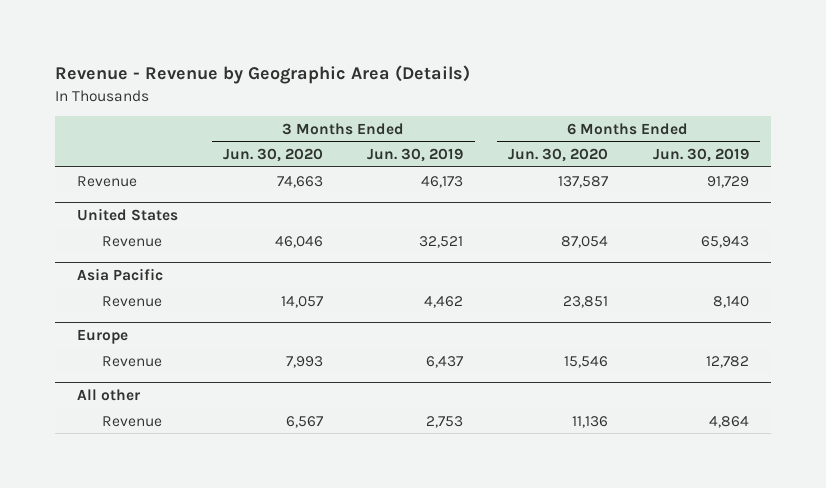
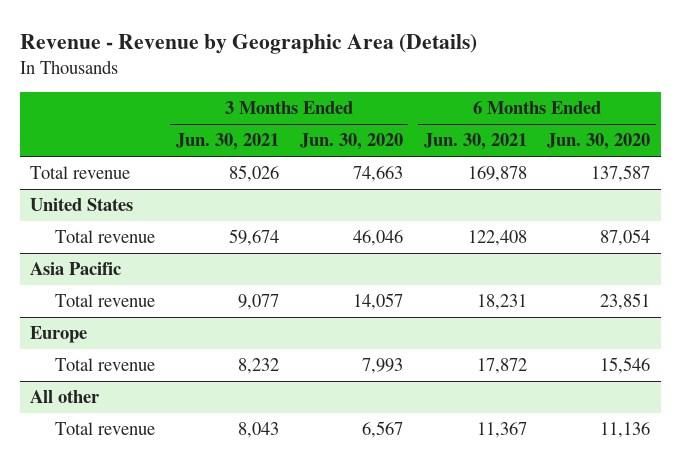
[367,148,464,163] Jun. 30, 2019 -> none
[652,148,749,163] Jun. 30, 2019 -> none
none -> [175,133,279,151] Jun. 30, 2021
none -> [423,133,527,151] Jun. 30, 2021
[77,175,138,187] Revenue -> [30,166,131,180] Total revenue
[101,235,162,247] Revenue -> [54,230,155,244] Total revenue
[101,295,162,307] Revenue -> [54,294,155,308] Total revenue
[101,355,162,367] Revenue -> [54,358,155,372] Total revenue
[101,415,162,427] Revenue -> [54,422,155,436] Total revenue

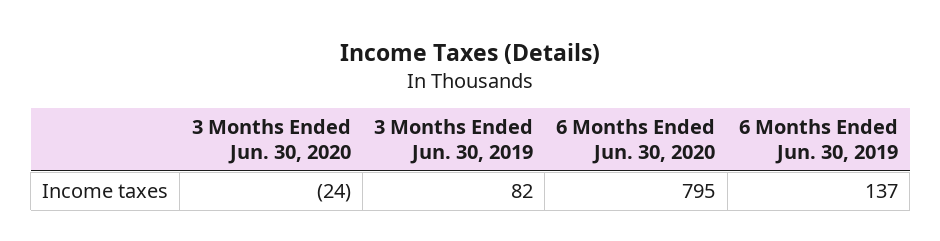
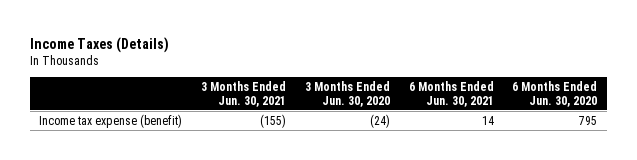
[374,119,534,164] 3 Months Ended Jun. 30, 2019 -> none
[738,119,898,164] 6 Months Ended Jun. 30, 2019 -> none
none -> [201,80,287,107] 3 Months Ended Jun. 30, 2021
none -> [408,80,494,107] 6 Months Ended Jun. 30, 2021
[42,184,169,199] Income taxes -> [39,113,183,128] Income tax expense (benefit)

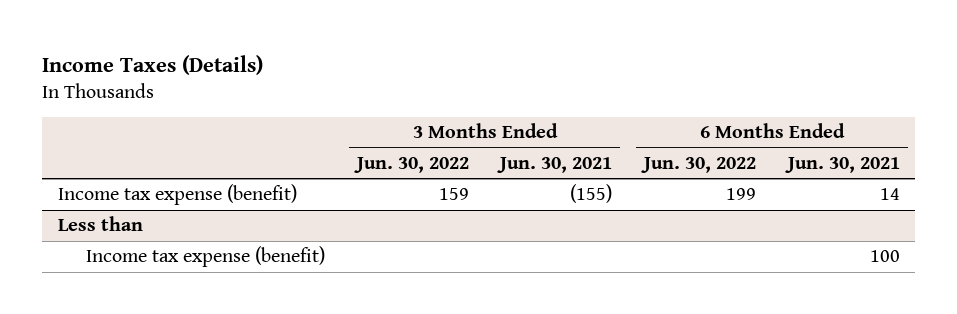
[304,80,390,107] 3 Months Ended Jun. 30, 2020 -> none
[512,80,598,107] 6 Months Ended Jun. 30, 2020 -> none
none -> [353,156,469,173] Jun. 30, 2022
none -> [641,156,757,173] Jun. 30, 2022
none -> [57,216,143,232] Less than
none -> [86,246,326,268] Income tax expense (benefit)

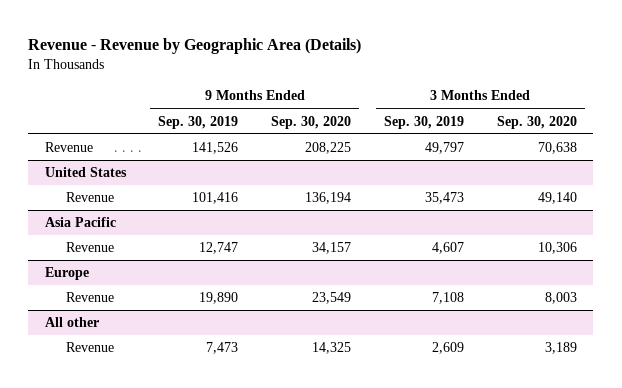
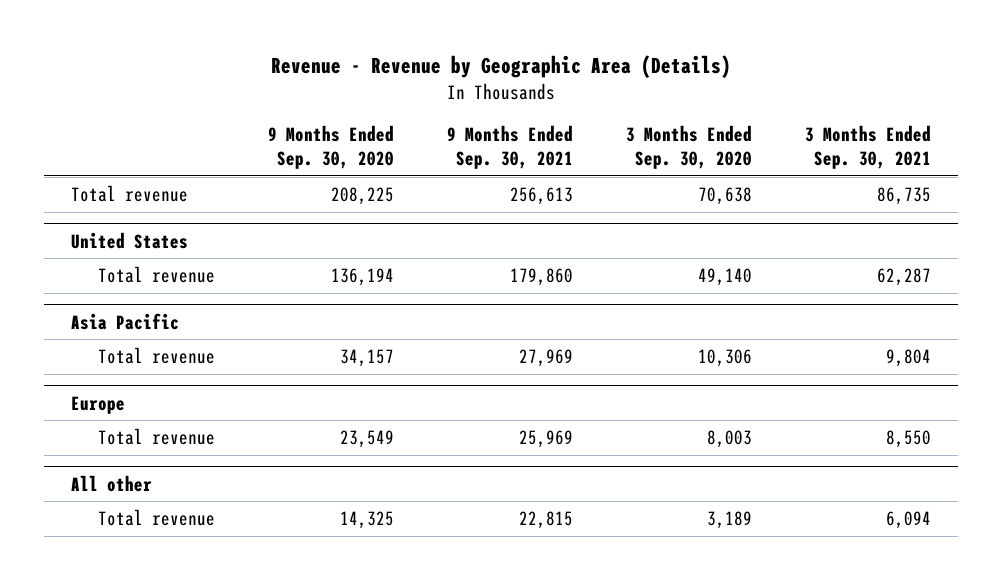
[158,115,239,129] Sep. 30, 2019 -> none
[384,115,465,129] Sep. 30, 2019 -> none
none -> [447,125,574,169] 9 Months Ended Sep. 30, 2021
none -> [805,125,932,169] 3 Months Ended Sep. 30, 2021
[44,142,93,153] Revenue -> [70,184,188,202] Total revenue
[65,192,114,203] Revenue -> [97,265,215,283] Total revenue
[65,242,114,253] Revenue -> [97,346,215,364] Total revenue
[65,292,114,303] Revenue -> [97,427,215,445] Total revenue
[65,342,114,353] Revenue -> [97,508,215,526] Total revenue

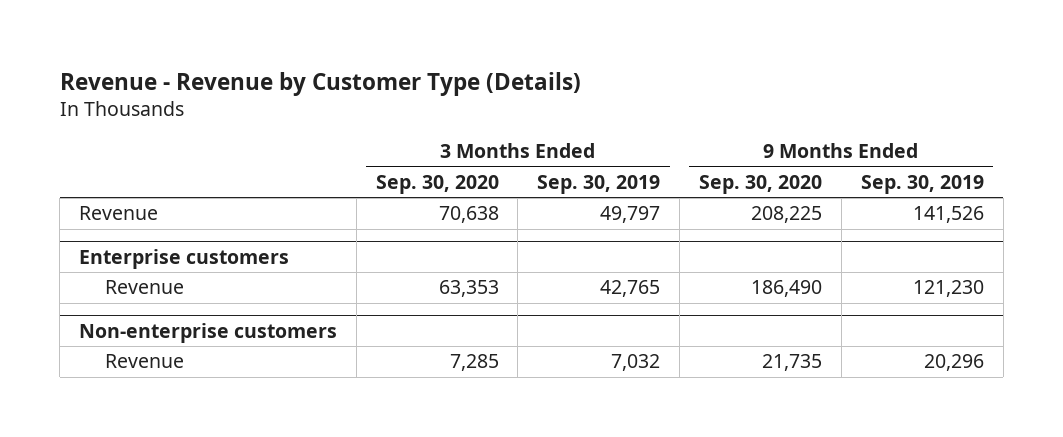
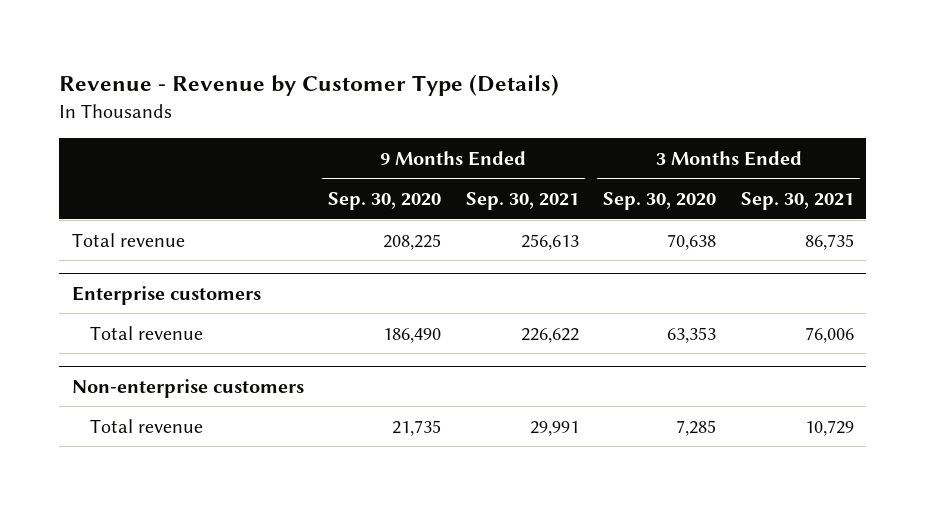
[537,174,661,194] Sep. 30, 2019 -> none
[860,174,984,194] Sep. 30, 2019 -> none
none -> [465,192,579,211] Sep. 30, 2021
none -> [740,192,854,211] Sep. 30, 2021
[78,206,158,221] Revenue -> [71,232,185,247] Total revenue
[104,280,184,295] Revenue -> [90,325,204,340] Total revenue
[104,354,184,369] Revenue -> [90,418,204,433] Total revenue

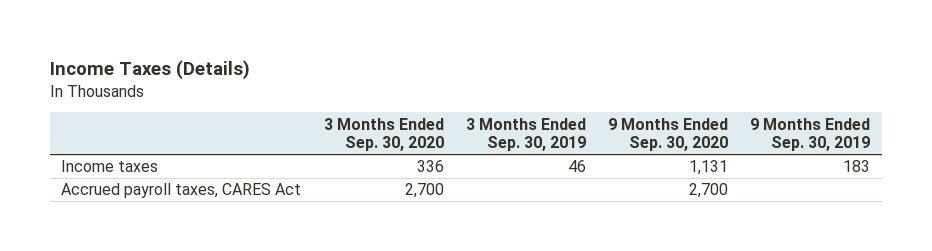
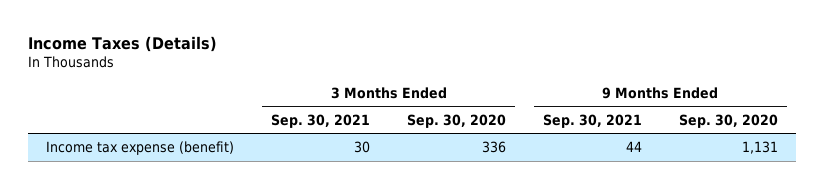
[465,117,586,152] 3 Months Ended Sep. 30, 2019 -> none
[750,117,871,152] 9 Months Ended Sep. 30, 2019 -> none
none -> [271,113,371,128] Sep. 30, 2021
none -> [542,113,642,128] Sep. 30, 2021
[61,183,302,199] Accrued payroll taxes, CARES Act -> none
[61,160,159,173] Income taxes -> [46,141,235,156] Income tax expense (benefit)

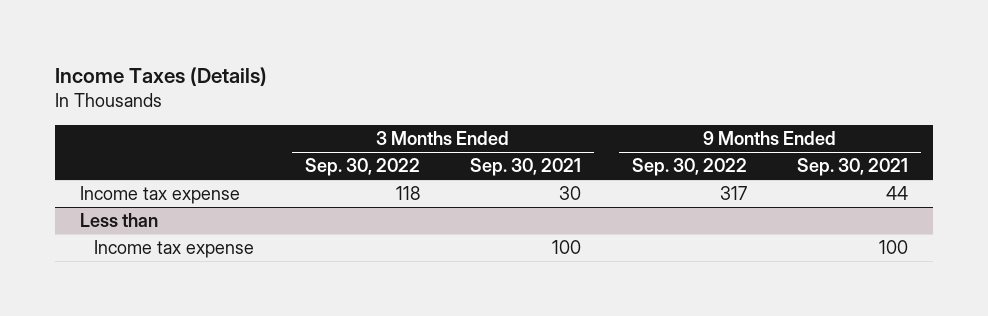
[406,113,506,128] Sep. 30, 2020 -> none
[678,113,778,128] Sep. 30, 2020 -> none
none -> [304,158,420,177] Sep. 30, 2022
none -> [631,158,747,177] Sep. 30, 2022
[46,141,235,156] Income tax expense (benefit) -> [80,186,241,205] Income tax expense
none -> [80,213,159,228] Less than
none -> [94,240,255,259] Income tax expense

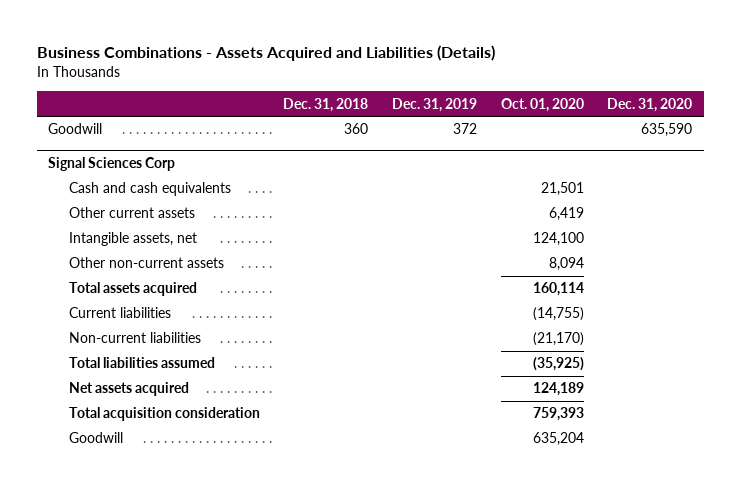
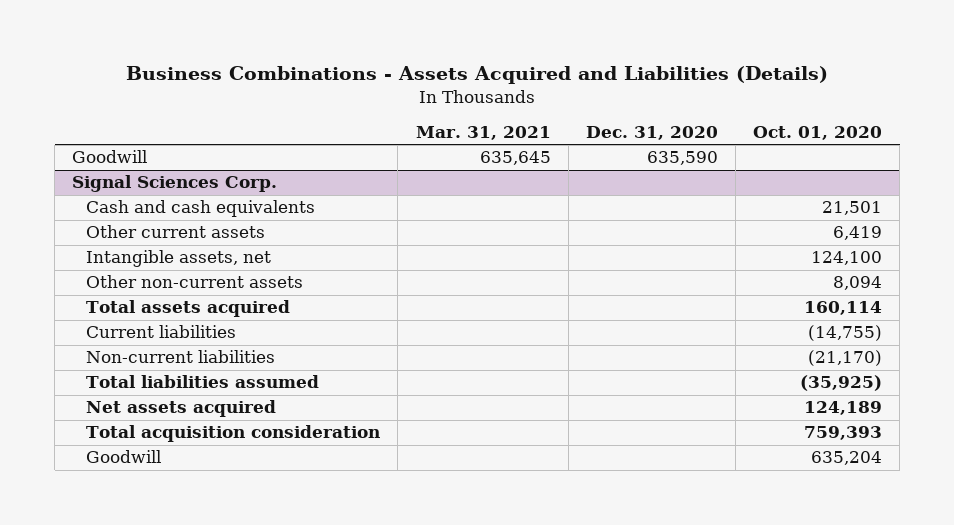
[283,97,369,112] Dec. 31, 2018 -> none
[391,97,477,112] Dec. 31, 2019 -> none
none -> [415,126,551,141] Mar. 31, 2021
[48,157,176,172] Signal Sciences Corp -> [72,175,278,193] Signal Sciences Corp.

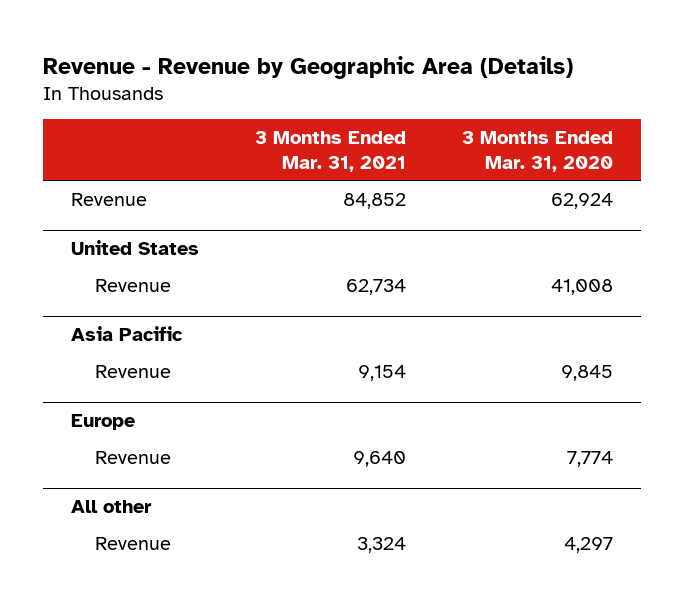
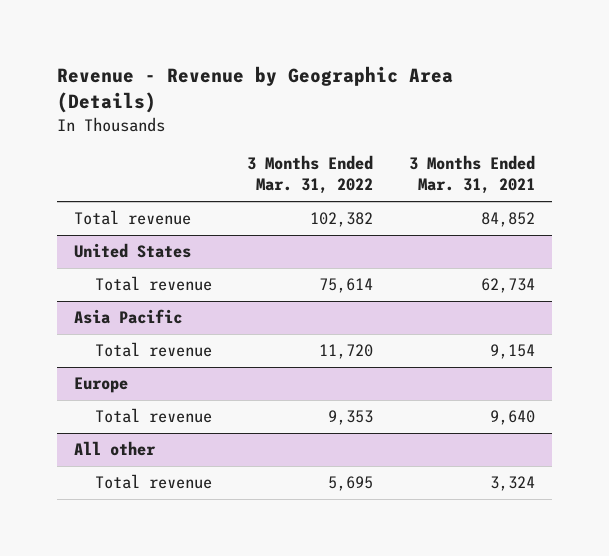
[461,131,613,172] 3 Months Ended Mar. 31, 2020 -> none
none -> [247,155,374,195] 3 Months Ended Mar. 31, 2022
[71,192,148,206] Revenue -> [74,210,192,226] Total revenue
[95,278,172,292] Revenue -> [94,276,212,292] Total revenue
[95,364,172,378] Revenue -> [94,342,212,358] Total revenue
[95,450,172,464] Revenue -> [94,408,212,424] Total revenue
[95,536,172,550] Revenue -> [94,474,212,490] Total revenue

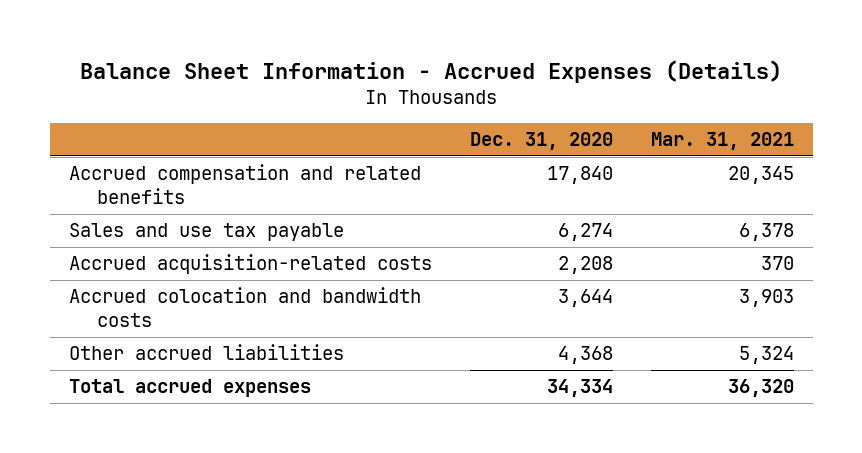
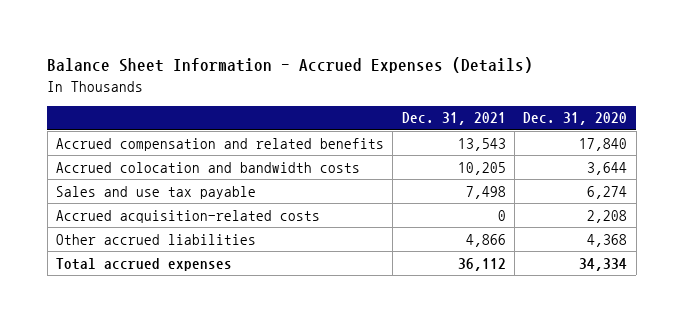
[650,131,794,150] Mar. 31, 2021 -> none
none -> [401,112,506,126] Dec. 31, 2021
[68,287,421,328] Accrued colocation and bandwidth costs -> [56,161,361,173] Accrued colocation and bandwidth costs

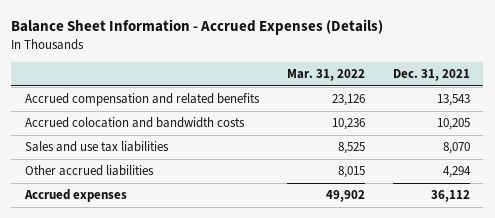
[523,112,628,126] Dec. 31, 2020 -> none
none -> [286,68,365,81] Mar. 31, 2022
[56,209,321,223] Accrued acquisition-related costs -> none
[56,185,257,199] Sales and use tax payable -> [25,141,170,153] Sales and use tax liabilities
[465,185,506,199] 7,498 -> [442,142,470,155] 8,070
[465,233,506,247] 4,866 -> [442,166,471,179] 4,294
[56,257,233,271] Total accrued expenses -> [24,189,128,203] Accrued expenses

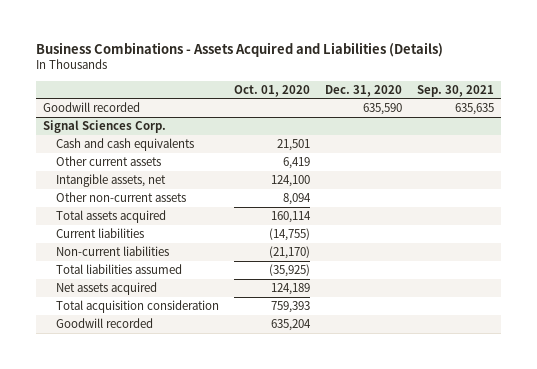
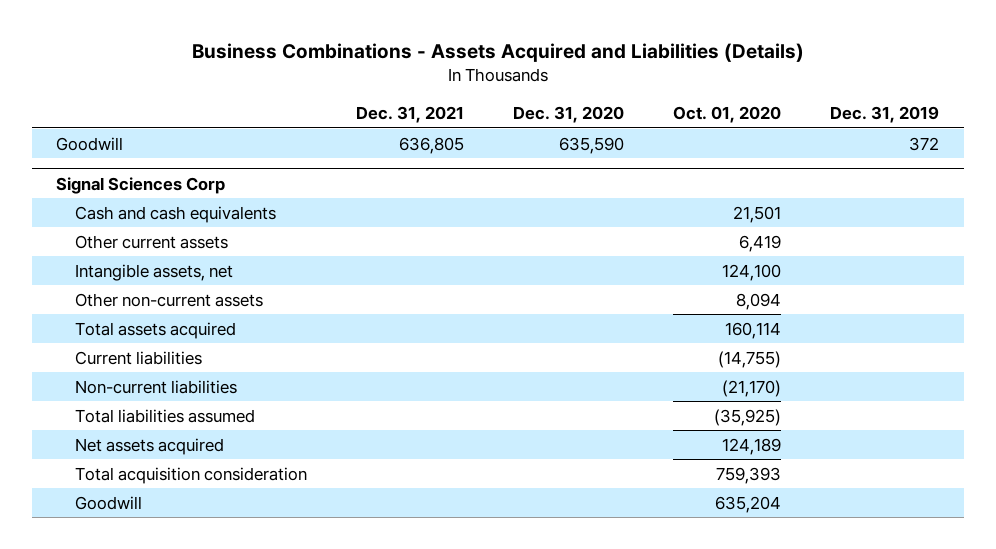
[416,84,494,97] Sep. 30, 2021 -> none
none -> [355,106,464,124] Dec. 31, 2021
none -> [830,106,940,124] Dec. 31, 2019
[43,101,141,112] Goodwill recorded -> [56,136,124,151] Goodwill
[43,119,167,133] Signal Sciences Corp. -> [56,176,226,194] Signal Sciences Corp
[56,317,154,328] Goodwill recorded -> [74,495,142,510] Goodwill

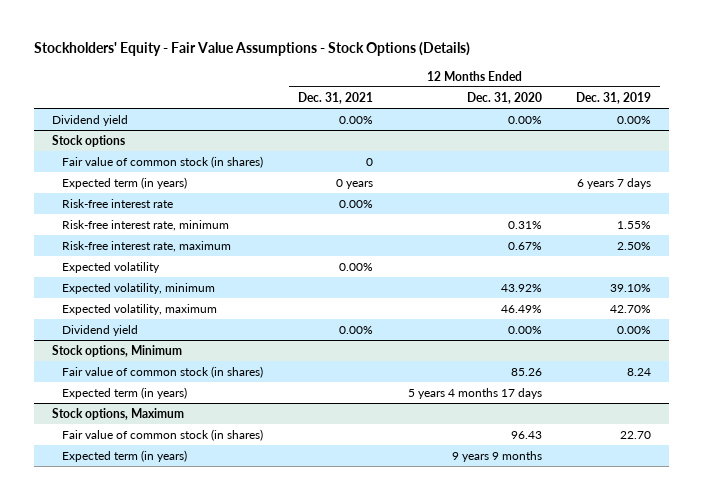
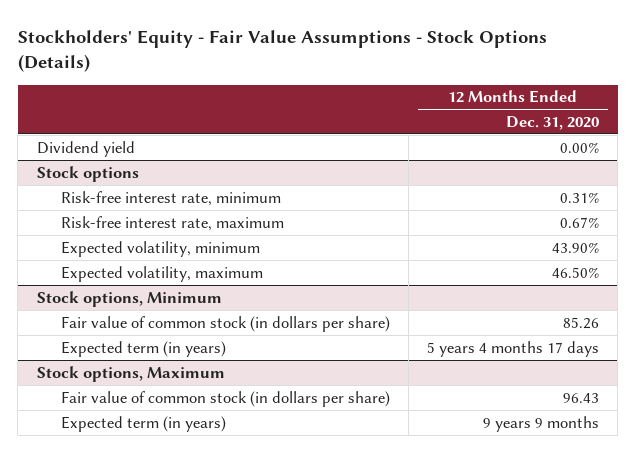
[297,91,373,104] Dec. 31, 2021 -> none
[576,91,652,104] Dec. 31, 2019 -> none
[61,156,263,169] Fair value of common stock (in shares) -> none
[61,177,187,190] Expected term (in years) -> none
[61,199,173,209] Risk-free interest rate -> none
[61,262,160,274] Expected volatility -> none
[61,325,138,337] Dividend yield -> none
[500,284,542,293] 43.92% -> [552,241,600,253] 43.90%
[500,305,542,314] 46.49% -> [552,266,600,278] 46.50%
[61,366,263,379] Fair value of common stock (in shares) -> [60,315,390,332] Fair value of common stock (in dollars per share)
[61,429,263,442] Fair value of common stock (in shares) -> [60,390,390,407] Fair value of common stock (in dollars per share)

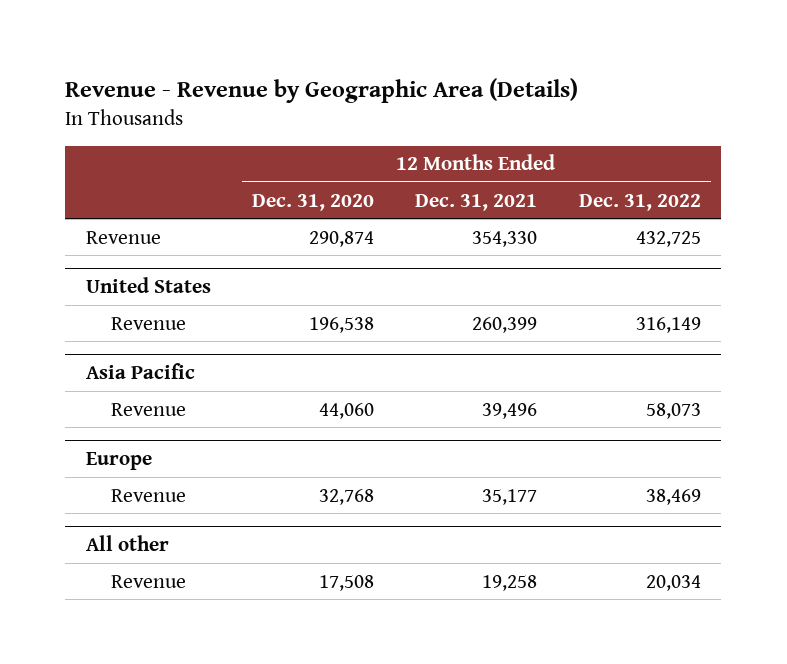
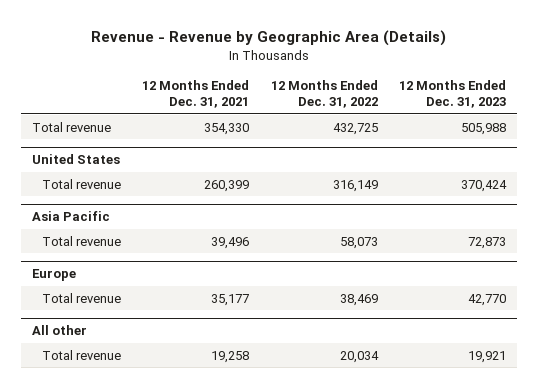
[252,193,375,211] Dec. 31, 2020 -> none
none -> [399,79,507,109] 12 Months Ended Dec. 31, 2023
[85,230,161,244] Revenue -> [31,121,111,132] Total revenue
[111,316,187,330] Revenue -> [41,178,121,189] Total revenue
[111,402,187,416] Revenue -> [41,235,121,246] Total revenue
[111,488,187,502] Revenue -> [41,292,121,303] Total revenue
[111,574,187,588] Revenue -> [41,349,121,360] Total revenue

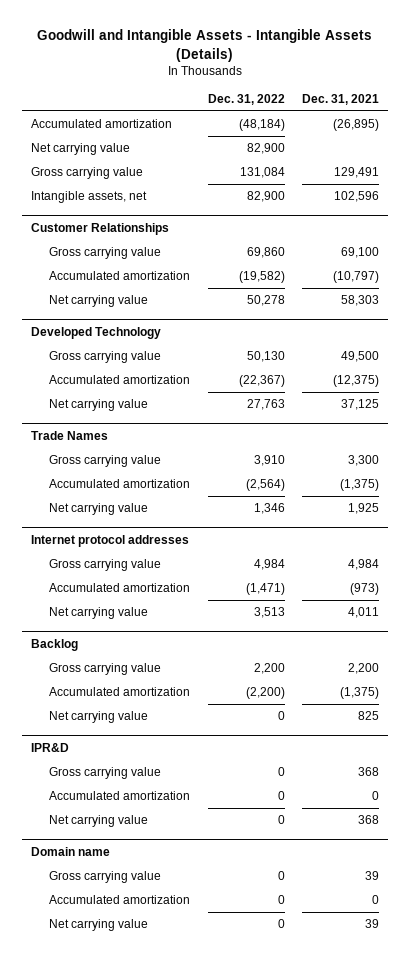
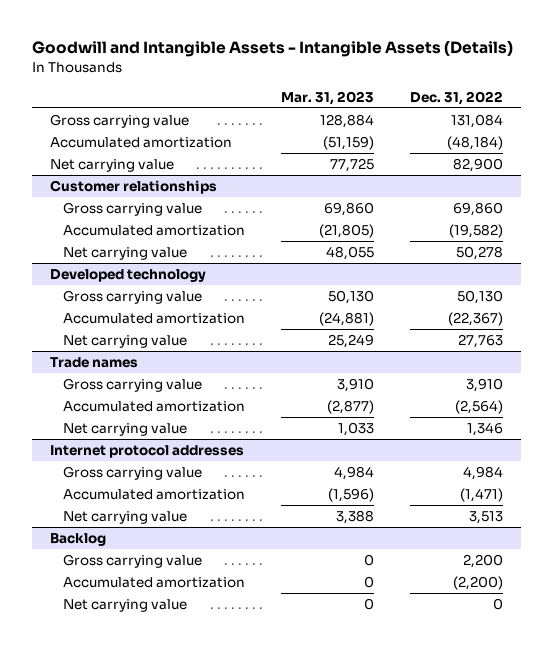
[302,93,380,105] Dec. 31, 2021 -> none
none -> [281,90,375,105] Mar. 31, 2023
[30,167,143,180] Gross carrying value -> [50,114,190,129] Gross carrying value
[30,191,147,204] Intangible assets, net -> none
[30,222,169,235] Customer Relationships -> [50,180,218,195] Customer relationships
[30,326,161,339] Developed Technology -> [50,269,207,283] Developed technology
[30,430,108,440] Trade Names -> [50,357,139,369] Trade names
[30,742,69,752] IPR&D -> none
[48,767,161,780] Gross carrying value -> none
[48,791,190,801] Accumulated amortization -> none
[48,815,148,828] Net carrying value -> none
[30,846,110,856] Domain name -> none
[48,871,161,884] Gross carrying value -> none
[48,895,190,905] Accumulated amortization -> none
[48,919,148,932] Net carrying value -> none

